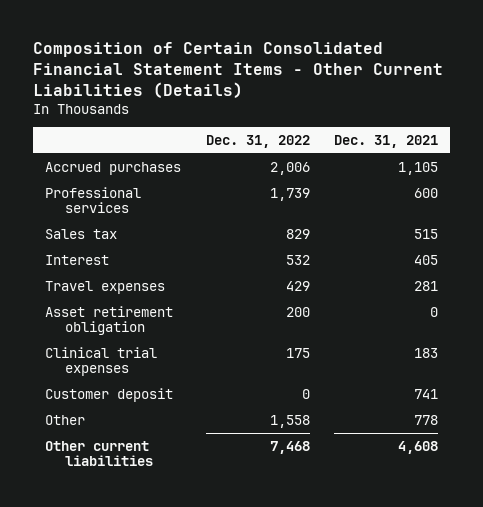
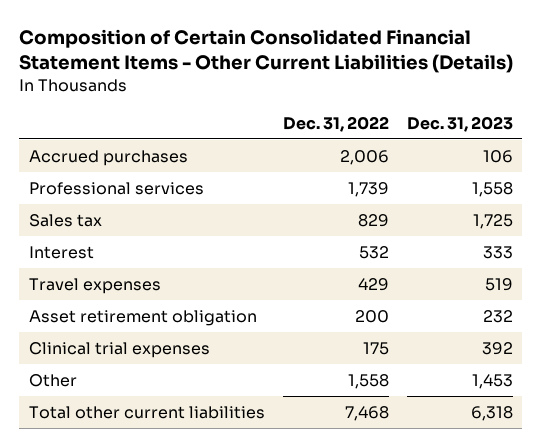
[333,134,438,148] Dec. 31, 2021 -> none
none -> [407,115,514,132] Dec. 31, 2023
[45,387,174,402] Customer deposit -> none
[45,440,154,467] Other current liabilities -> [28,405,265,419] Total other current liabilities

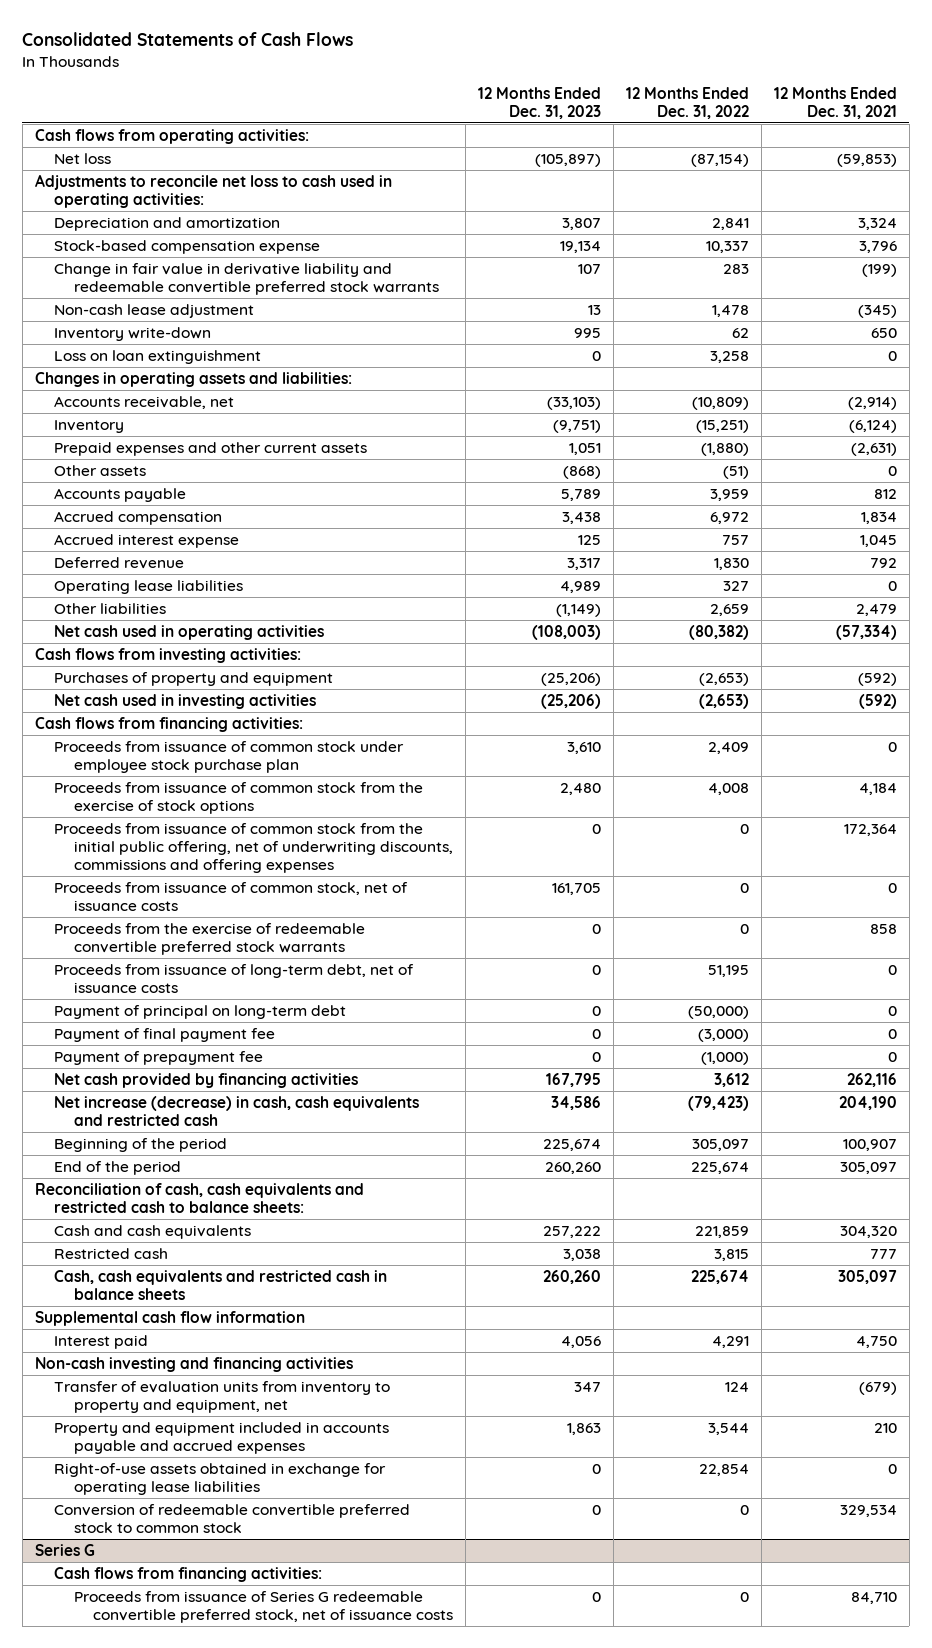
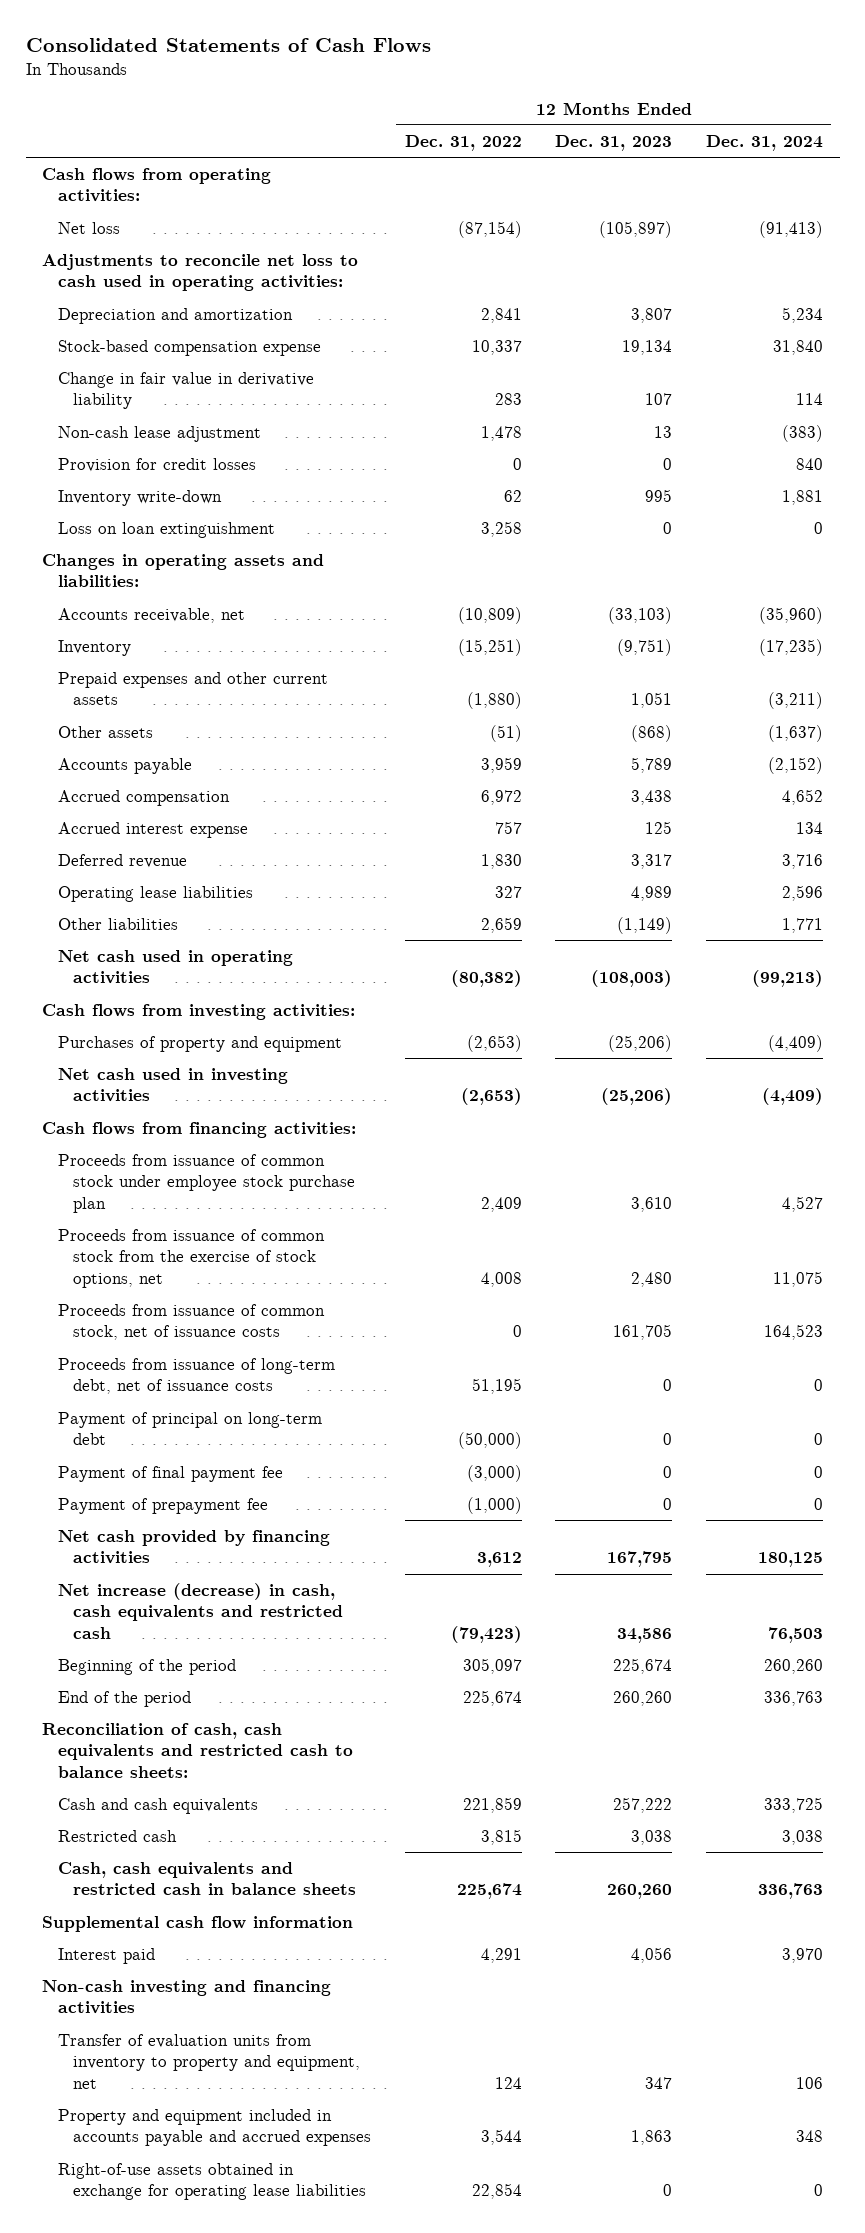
[773,86,897,119] 12 Months Ended Dec. 31, 2021 -> none
none -> [705,135,823,152] Dec. 31, 2024
[54,262,439,295] Change in fair value in derivative liability and redeemable convertible preferred stock warrants -> [57,372,314,410] Change in fair value in derivative liability
none -> [57,458,256,473] Provision for credit losses
[54,822,453,874] Proceeds from issuance of common stock from the initial public offering, net of underwriting discounts, commissions and offering expenses -> none
[54,781,424,814] Proceeds from issuance of common stock from the exercise of stock options -> [57,1229,325,1288] Proceeds from issuance of common stock from the exercise of stock options, net
[54,922,366,955] Proceeds from the exercise of redeemable convertible preferred stock warrants -> none
[54,1503,411,1533] Conversion of redeemable convertible preferred stock to common stock -> none
[34,1543,95,1556] Series G -> none
[54,1566,323,1582] Cash flows from financing activities: -> none
[73,1590,454,1623] Proceeds from issuance of Series G redeemable convertible preferred stock, net of issuance costs -> none

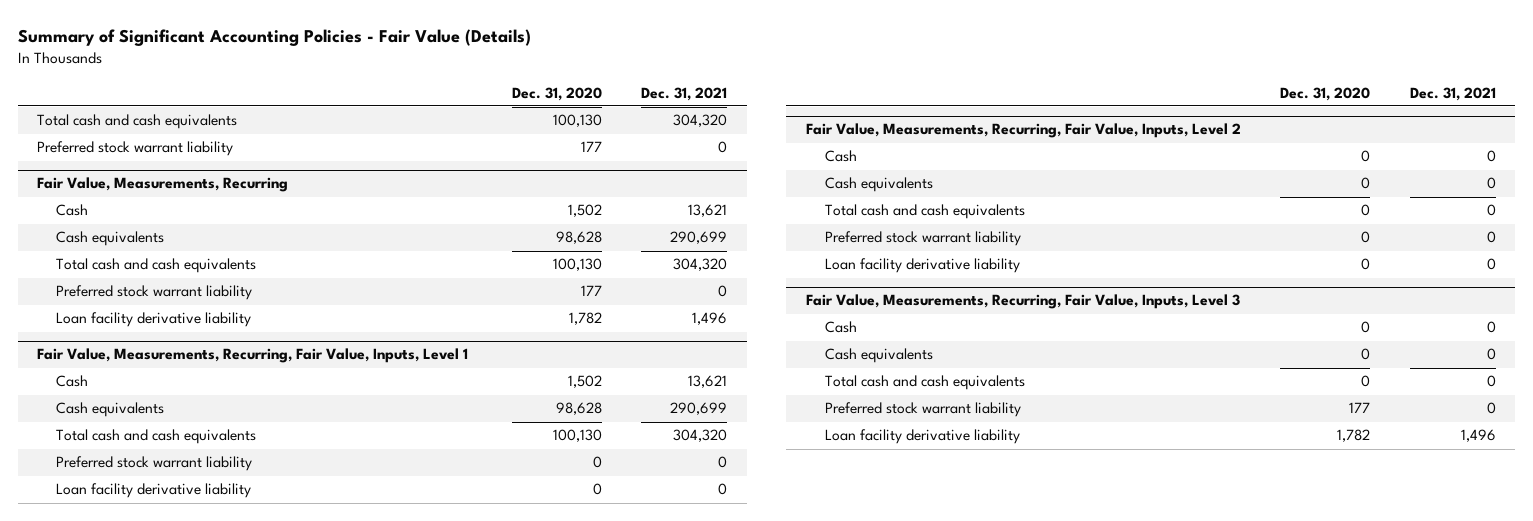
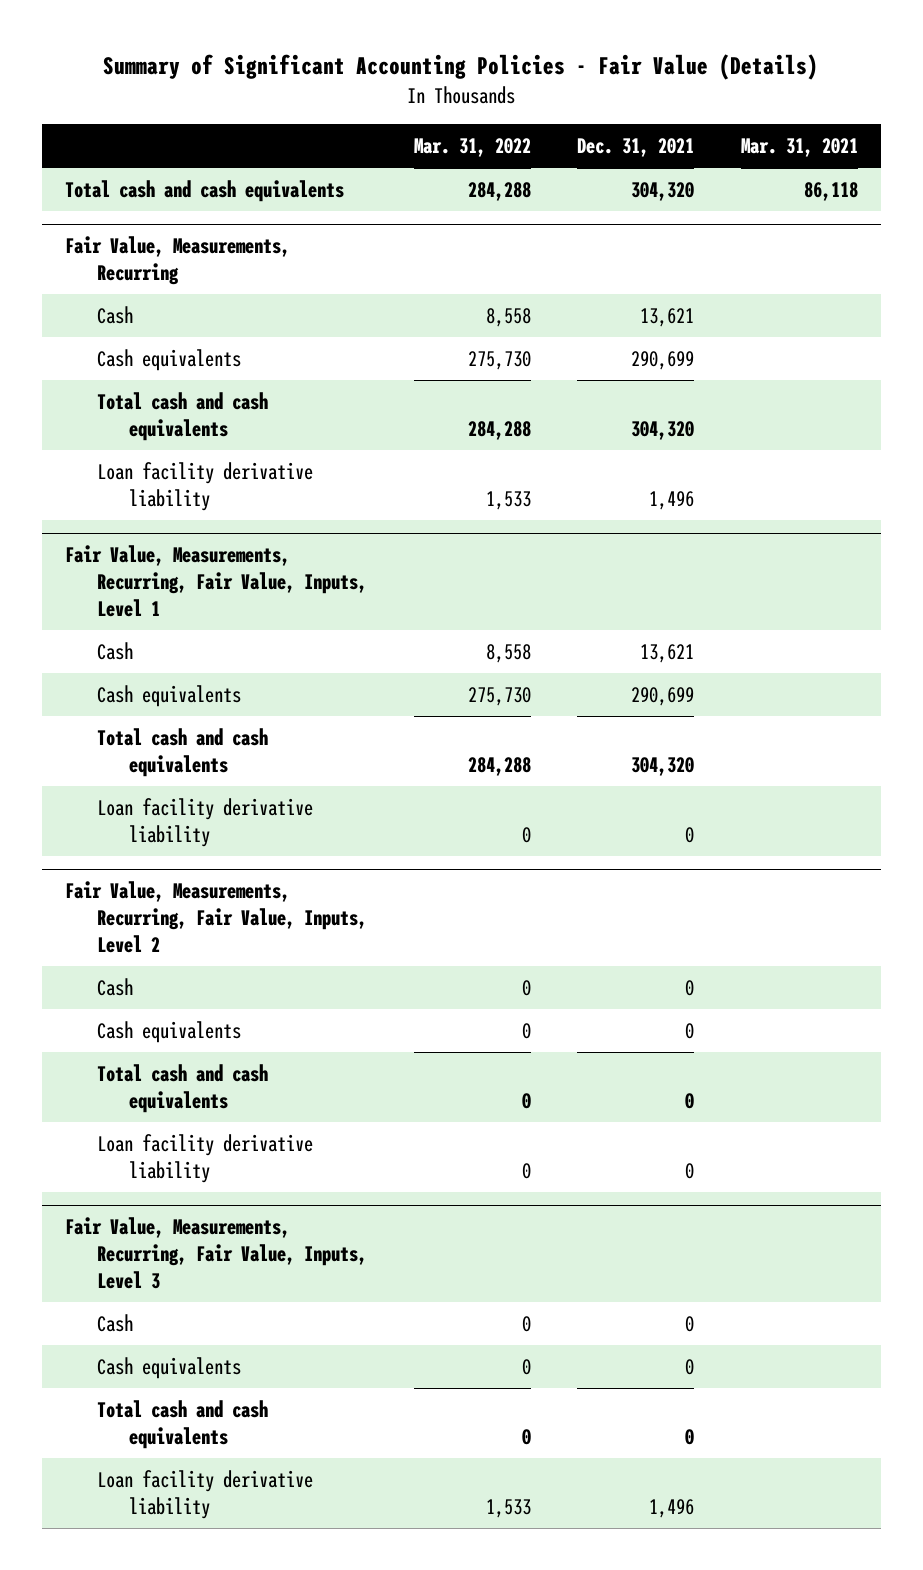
[511,86,602,101] Dec. 31, 2020 -> none
none -> [413,137,531,157] Mar. 31, 2022
none -> [740,137,858,157] Mar. 31, 2021
[37,141,234,157] Preferred stock warrant liability -> none
[56,285,253,301] Preferred stock warrant liability -> none
[56,456,253,472] Preferred stock warrant liability -> none
[824,231,1021,247] Preferred stock warrant liability -> none
[824,402,1021,418] Preferred stock warrant liability -> none

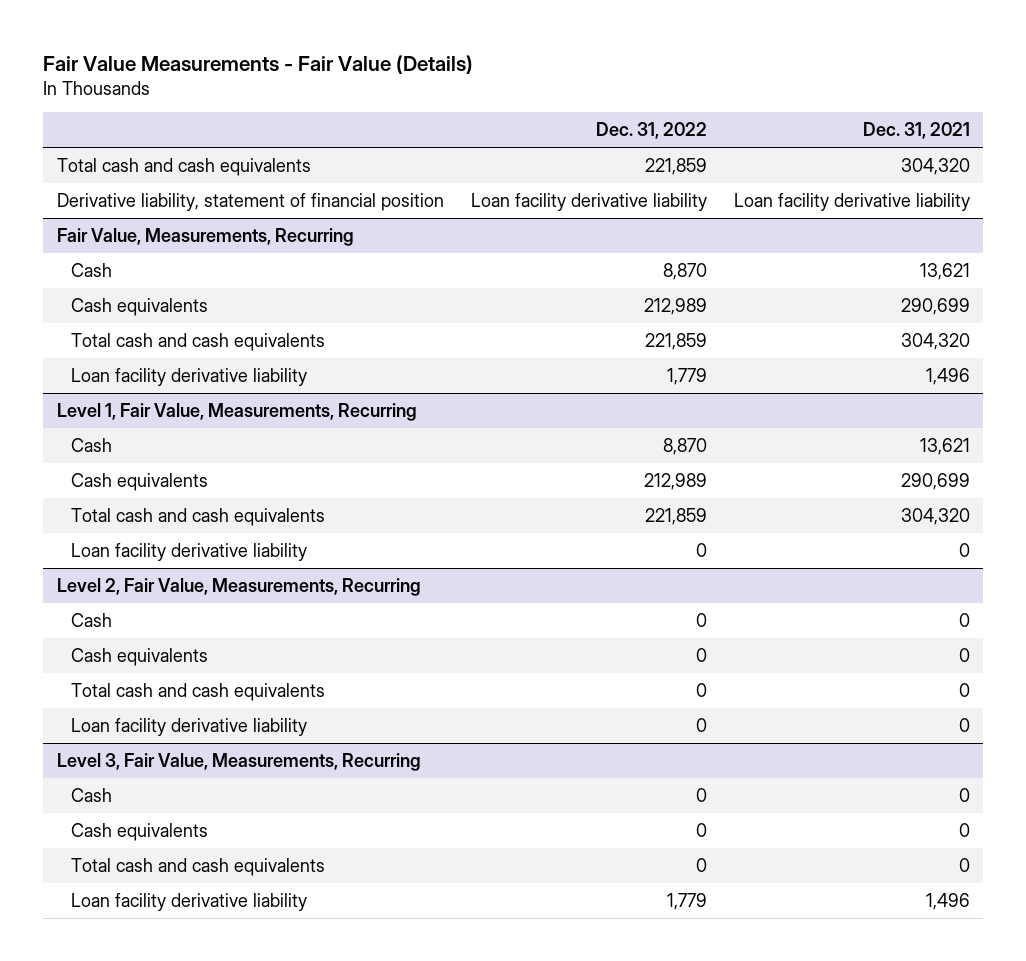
[103,54,819,81] Summary of Significant Accounting Policies - Fair Value (Details) -> [43,54,474,74] Fair Value Measurements - Fair Value (Details)
[413,137,531,157] Mar. 31, 2022 -> none
[740,137,858,157] Mar. 31, 2021 -> none
none -> [595,122,707,140] Dec. 31, 2022
none -> [56,192,444,211] Derivative liability, statement of financial position
[65,545,367,617] Fair Value, Measurements, Recurring, Fair Value, Inputs, Level 1 -> [56,402,417,421] Level 1, Fair Value, Measurements, Recurring
[65,881,367,953] Fair Value, Measurements, Recurring, Fair Value, Inputs, Level 2 -> [56,577,421,596] Level 2, Fair Value, Measurements, Recurring
[65,1217,367,1289] Fair Value, Measurements, Recurring, Fair Value, Inputs, Level 3 -> [56,752,421,771] Level 3, Fair Value, Measurements, Recurring

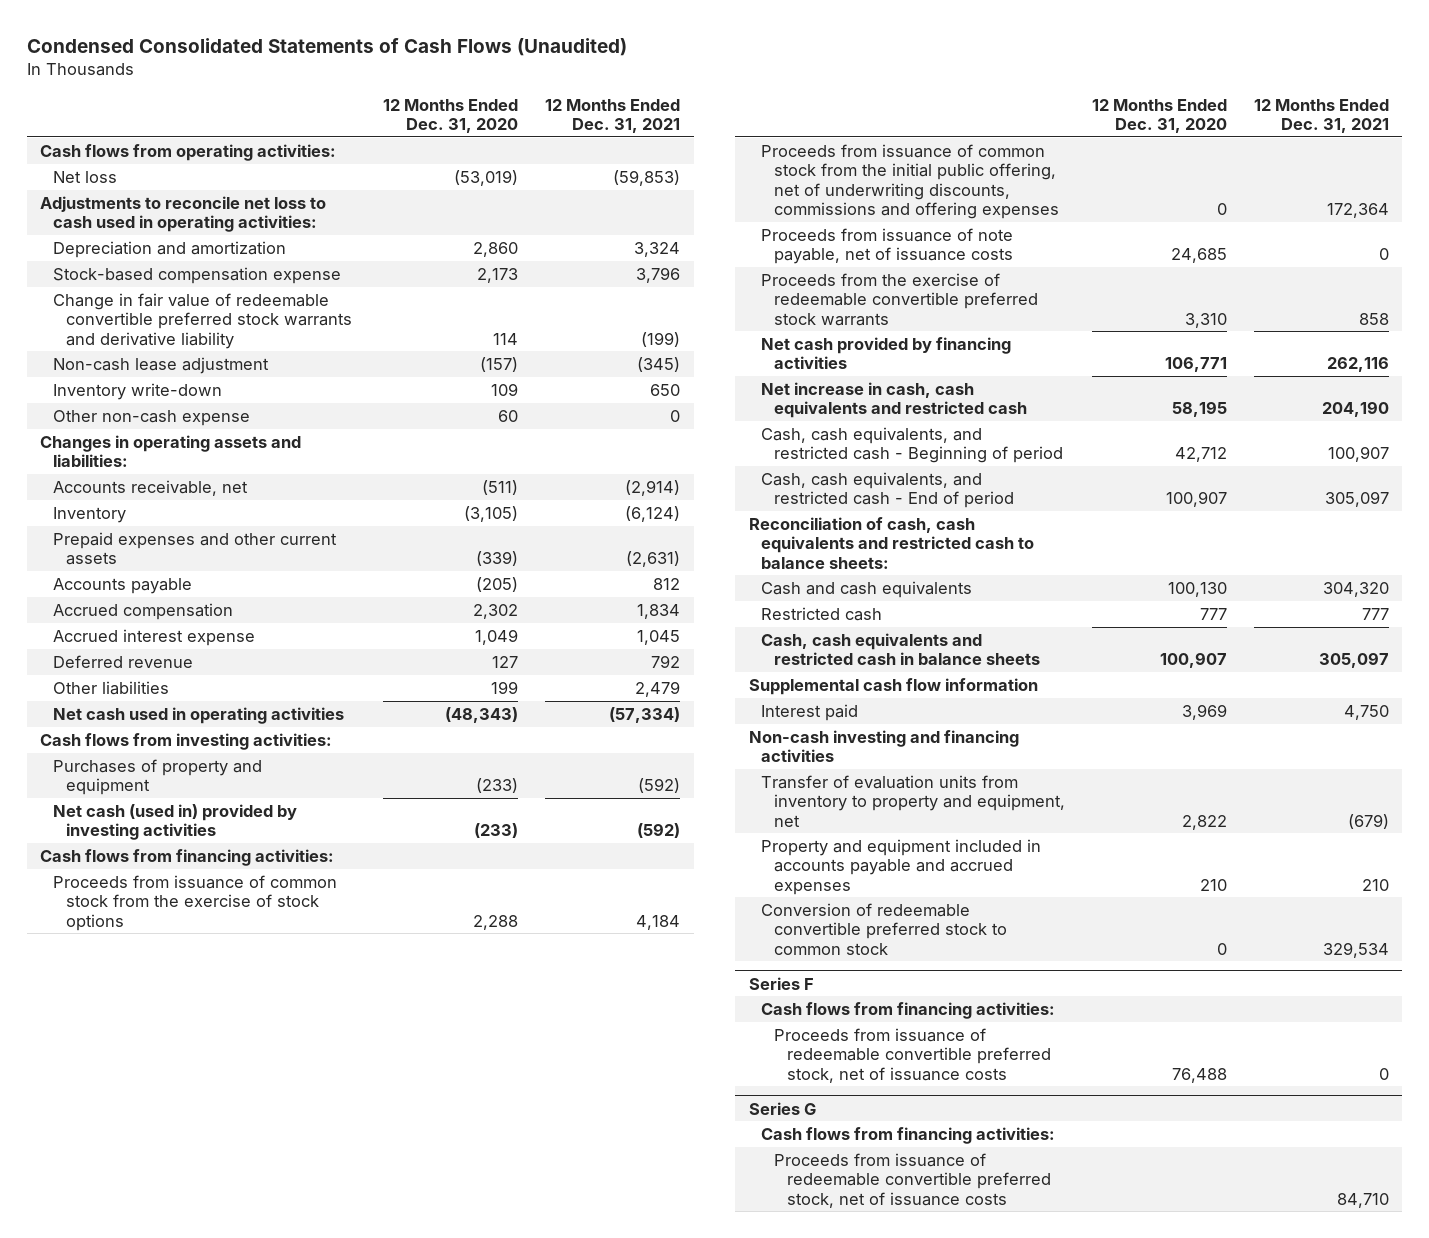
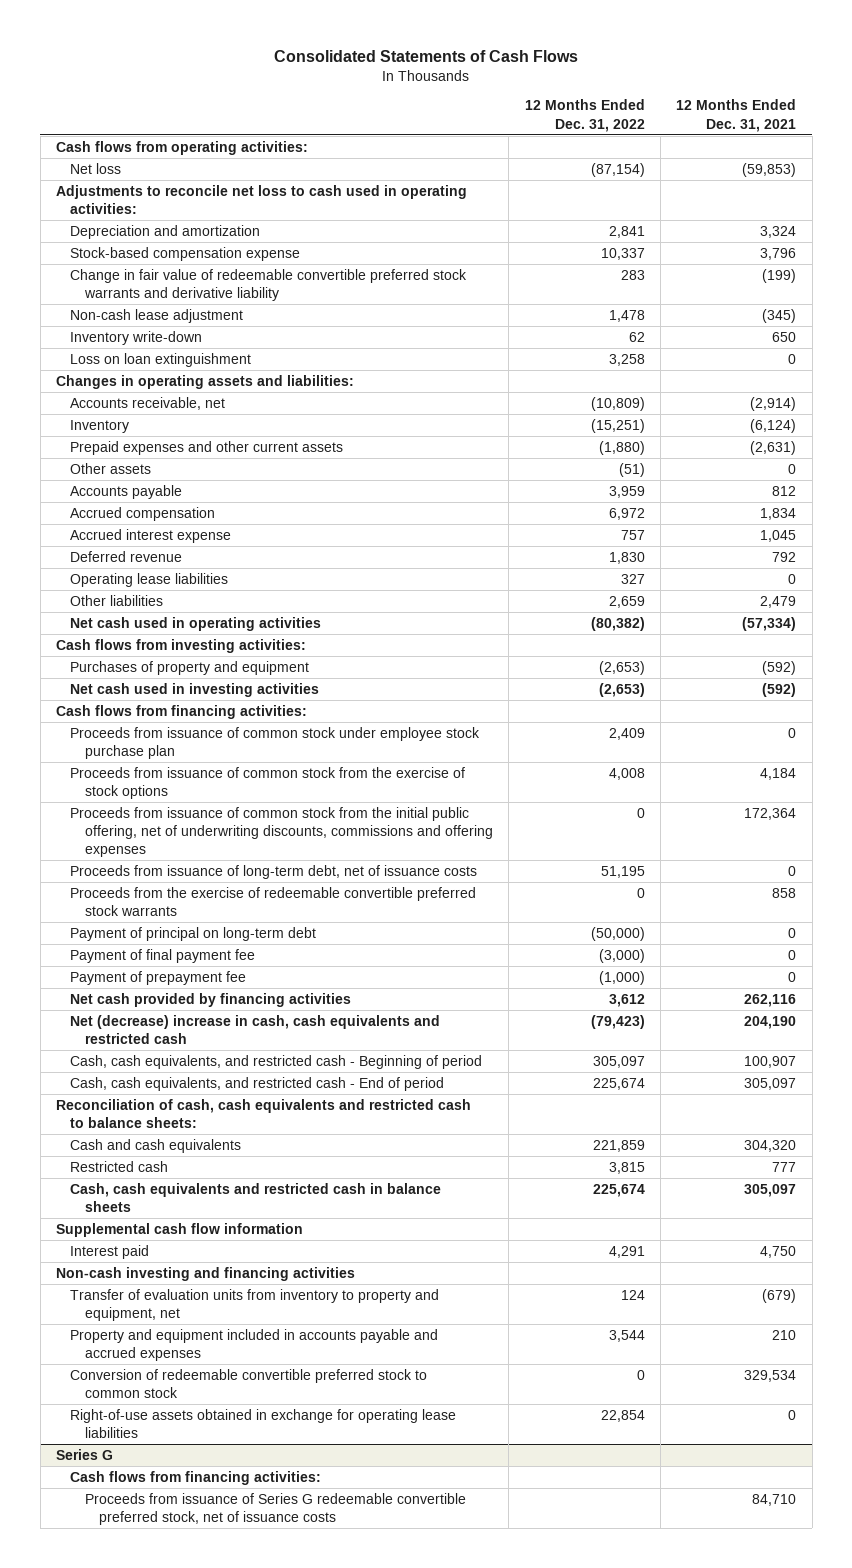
[26,37,627,56] Condensed Consolidated Statements of Cash Flows (Unaudited) -> [274,49,579,62] Consolidated Statements of Cash Flows
[383,98,519,134] 12 Months Ended Dec. 31, 2020 -> none
none -> [524,99,645,132] 12 Months Ended Dec. 31, 2022
[52,409,250,426] Other non-cash expense -> none
none -> [70,352,252,367] Loss on loan extinguishment
none -> [70,462,152,474] Other assets
none -> [70,572,229,587] Operating lease liabilities
[52,803,297,841] Net cash (used in) provided by investing activities -> [70,682,320,697] Net cash used in investing activities
none -> [70,726,481,759] Proceeds from issuance of common stock under employee stock purchase plan
[761,227,1014,265] Proceeds from issuance of note payable, net of issuance costs -> [70,864,478,879] Proceeds from issuance of long-term debt, net of issuance costs
none -> [70,926,317,941] Payment of principal on long-term debt
none -> [70,948,256,963] Payment of final payment fee
none -> [70,970,247,985] Payment of prepayment fee
[761,381,1028,419] Net increase in cash, cash equivalents and restricted cash -> [70,1014,441,1044] Net (decrease) increase in cash, cash equivalents and restricted cash
[748,976,814,990] Series F -> none
[761,1001,1056,1019] Cash flows from financing activities: -> none
[774,1027,1052,1083] Proceeds from issuance of redeemable convertible preferred stock, net of issuance costs -> none
none -> [70,1408,457,1438] Right-of-use assets obtained in exchange for operating lease liabilities
[774,1152,1052,1208] Proceeds from issuance of redeemable convertible preferred stock, net of issuance costs -> [84,1492,466,1525] Proceeds from issuance of Series G redeemable convertible preferred stock, net of issuance costs

